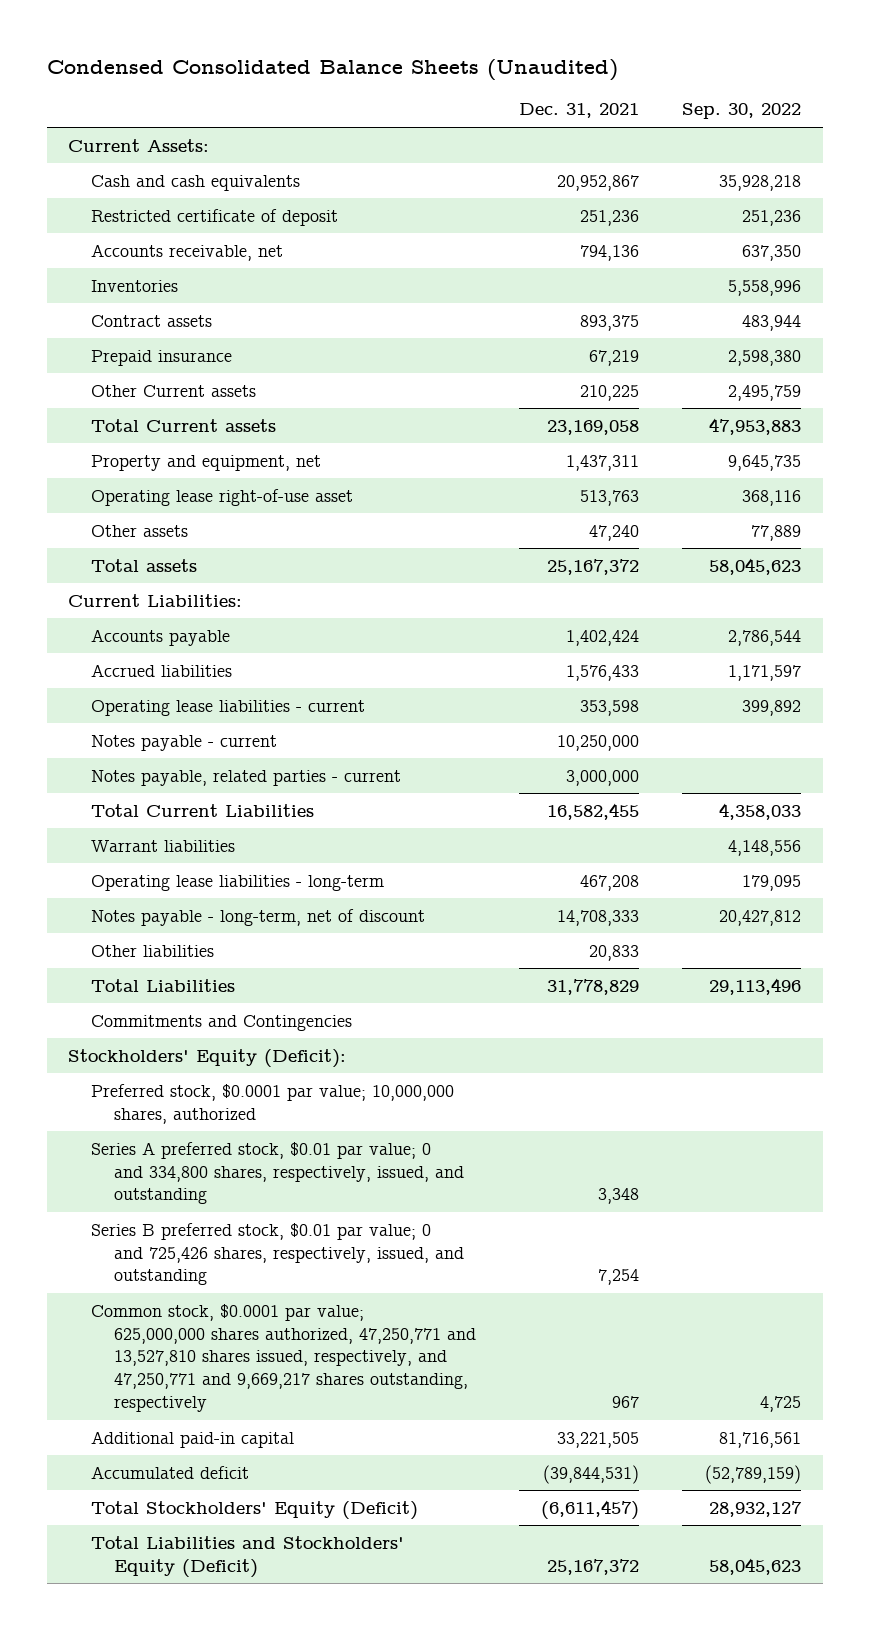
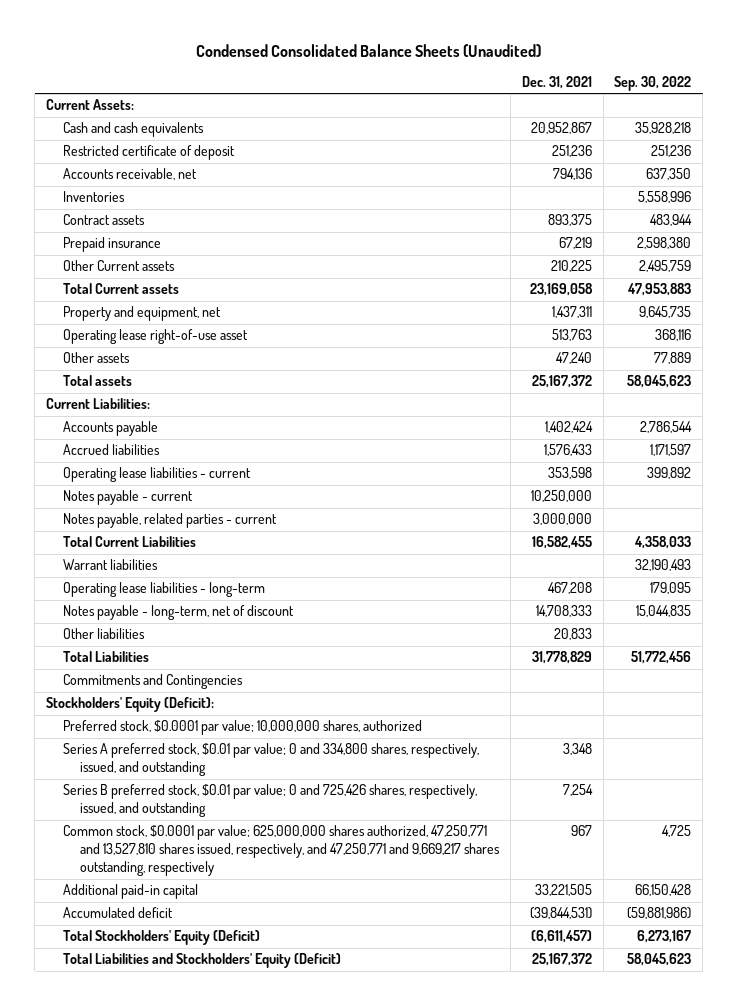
[728,839,802,856] 4,148,556 -> [635,559,692,572] 32,190,493
[719,909,802,926] 20,427,812 -> [636,605,692,618] 15,044,835
[709,977,802,995] 29,113,496 -> [631,651,692,665] 51,772,456
[719,1431,802,1448] 81,716,561 -> [635,884,692,897] 66,150,428
[705,1464,802,1484] (52,789,159) -> [627,907,692,920] (59,881,986)
[709,1500,803,1517] 28,932,127 -> [637,930,692,944] 6,273,167

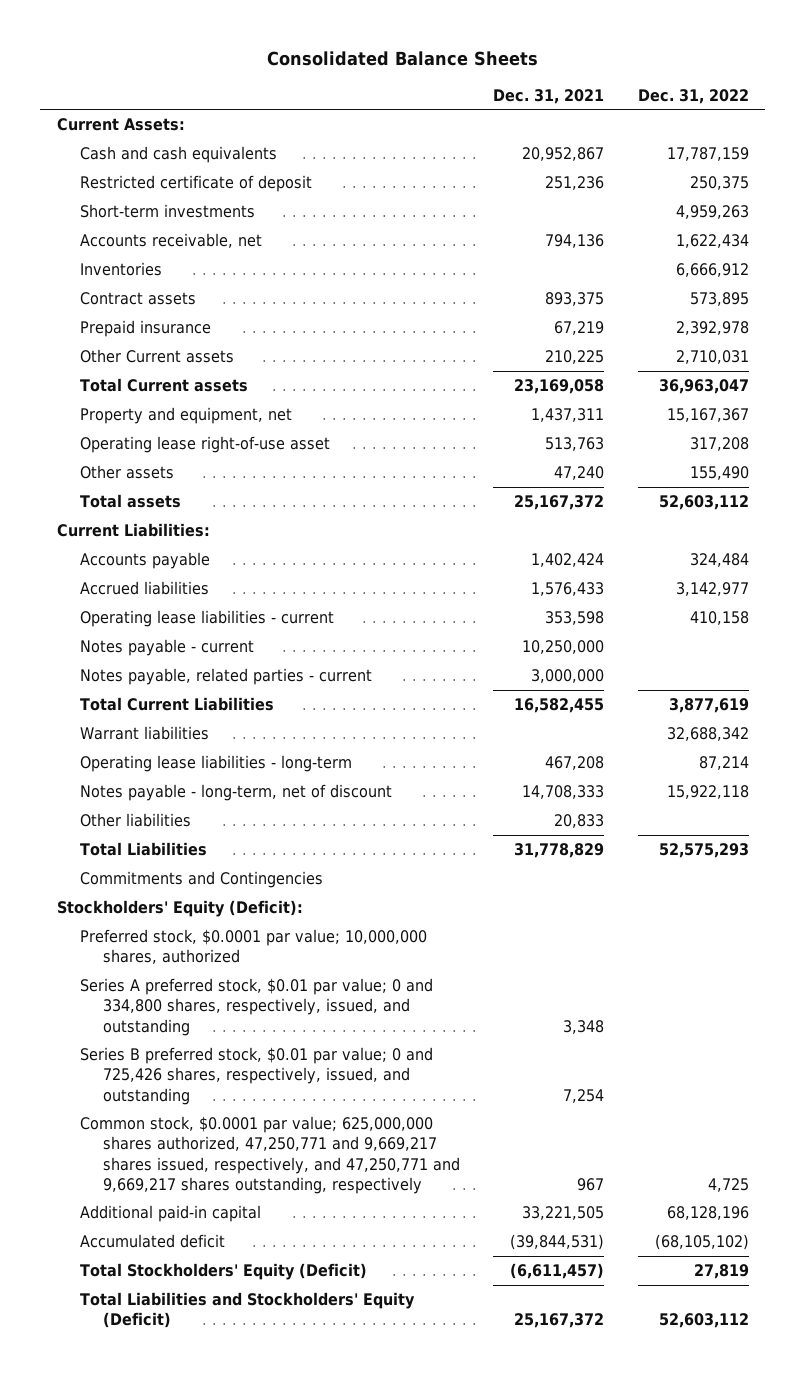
[195,43,541,57] Condensed Consolidated Balance Sheets (Unaudited) -> [266,50,538,66] Consolidated Balance Sheets
[614,76,692,92] Sep. 30, 2022 -> none
none -> [637,88,749,104] Dec. 31, 2022
none -> [80,204,256,219] Short-term investments
[63,825,501,877] Common stock, $0.0001 par value; 625,000,000 shares authorized, 47,250,771 and 13,527,810 shares issued, respectively, and 47,250,771 and 9,669,217 shares outstanding, respectively -> [80,1116,461,1194] Common stock, $0.0001 par value; 625,000,000 shares authorized, 47,250,771 and 9,669,217 shares issued, respectively, and 47,250,771 and 9,669,217 shares outstanding, respectively

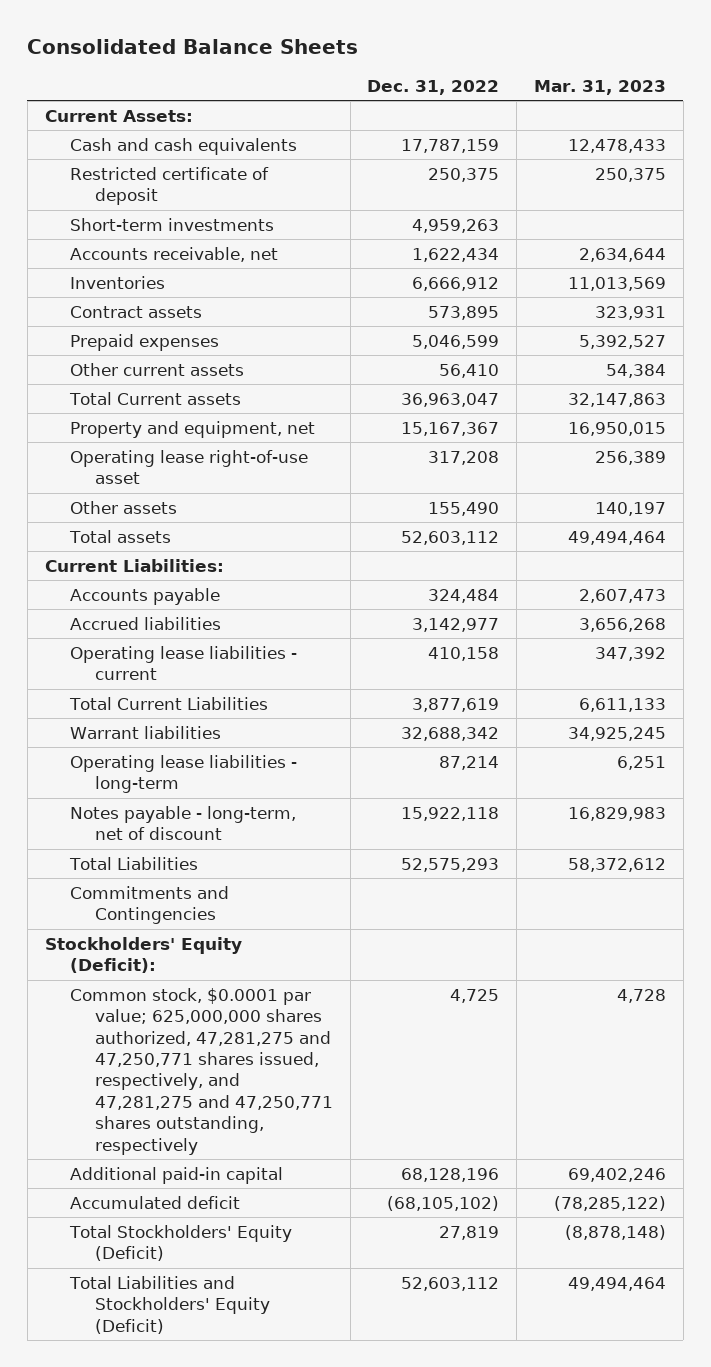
[493,88,605,104] Dec. 31, 2021 -> none
none -> [533,80,666,96] Mar. 31, 2023
[80,320,212,338] Prepaid insurance -> [69,333,219,351] Prepaid expenses
[675,321,749,336] 2,392,978 -> [412,334,500,349] 5,046,599
[80,349,235,364] Other Current assets -> [69,362,244,376] Other current assets
[675,350,749,365] 2,710,031 -> [439,363,500,378] 56,410
[80,639,255,657] Notes payable - current -> none
[80,668,373,686] Notes payable, related parties - current -> none
[80,813,192,828] Other liabilities -> none
[80,929,428,965] Preferred stock, $0.0001 par value; 10,000,000 shares, authorized -> none
[80,978,434,1036] Series A preferred stock, $0.01 par value; 0 and 334,800 shares, respectively, issued, and outstanding -> none
[80,1047,434,1105] Series B preferred stock, $0.01 par value; 0 and 725,426 shares, respectively, issued, and outstanding -> none
[80,1116,461,1194] Common stock, $0.0001 par value; 625,000,000 shares authorized, 47,250,771 and 9,669,217 shares issued, respectively, and 47,250,771 and 9,669,217 shares outstanding, respectively -> [69,987,333,1155] Common stock, $0.0001 par value; 625,000,000 shares authorized, 47,281,275 and 47,250,771 shares issued, respectively, and 47,281,275 and 47,250,771 shares outstanding, respectively

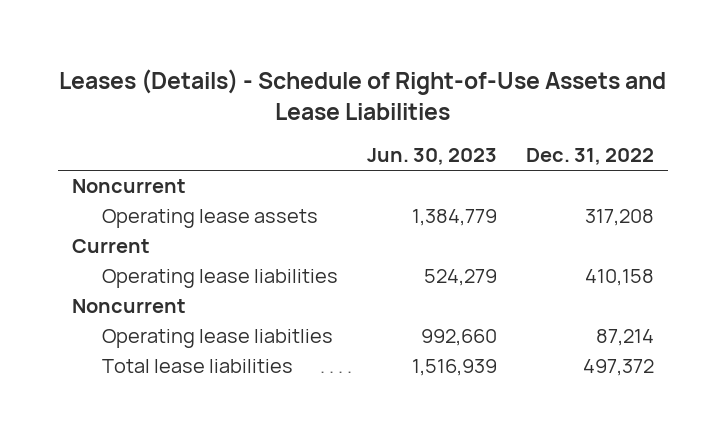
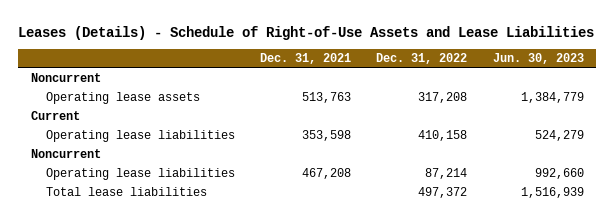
none -> [259,53,351,65] Dec. 31, 2021
[102,329,334,349] Operating lease liabitlies -> [45,168,235,181] Operating lease liabilities

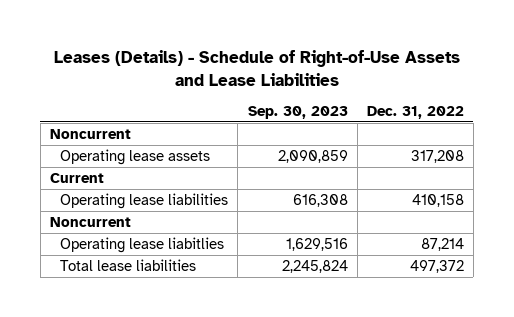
[259,53,351,65] Dec. 31, 2021 -> none
[492,53,584,65] Jun. 30, 2023 -> none
none -> [247,105,348,119] Sep. 30, 2023
[45,168,235,181] Operating lease liabilities -> [60,236,225,253] Operating lease liabitlies

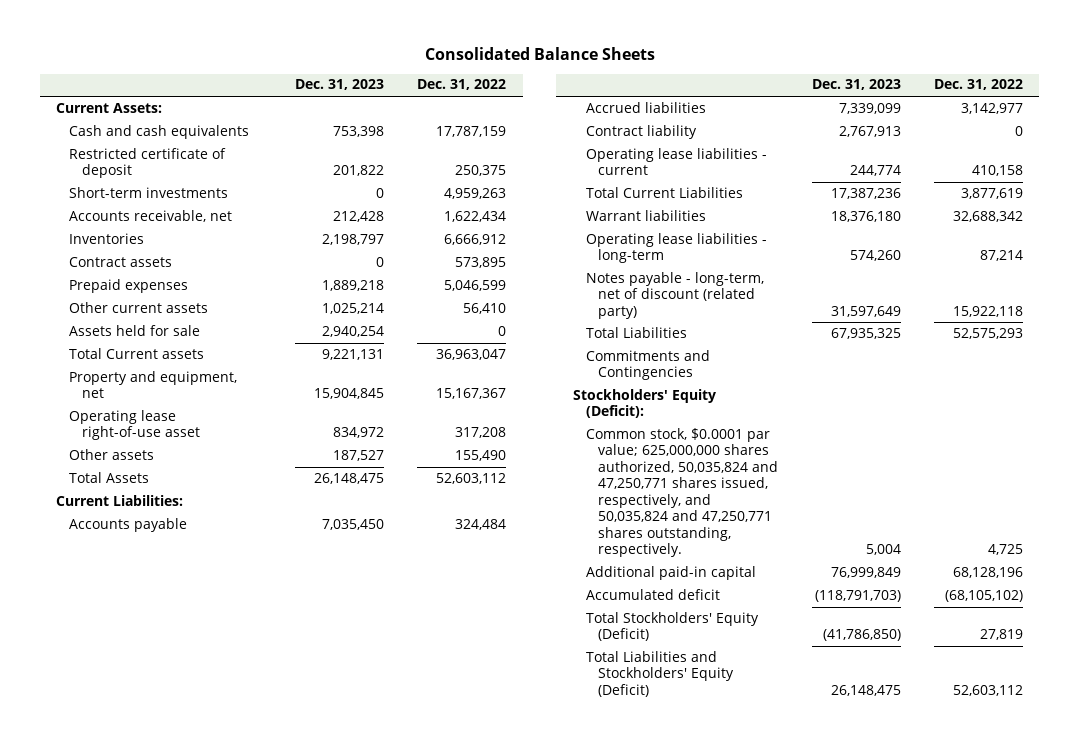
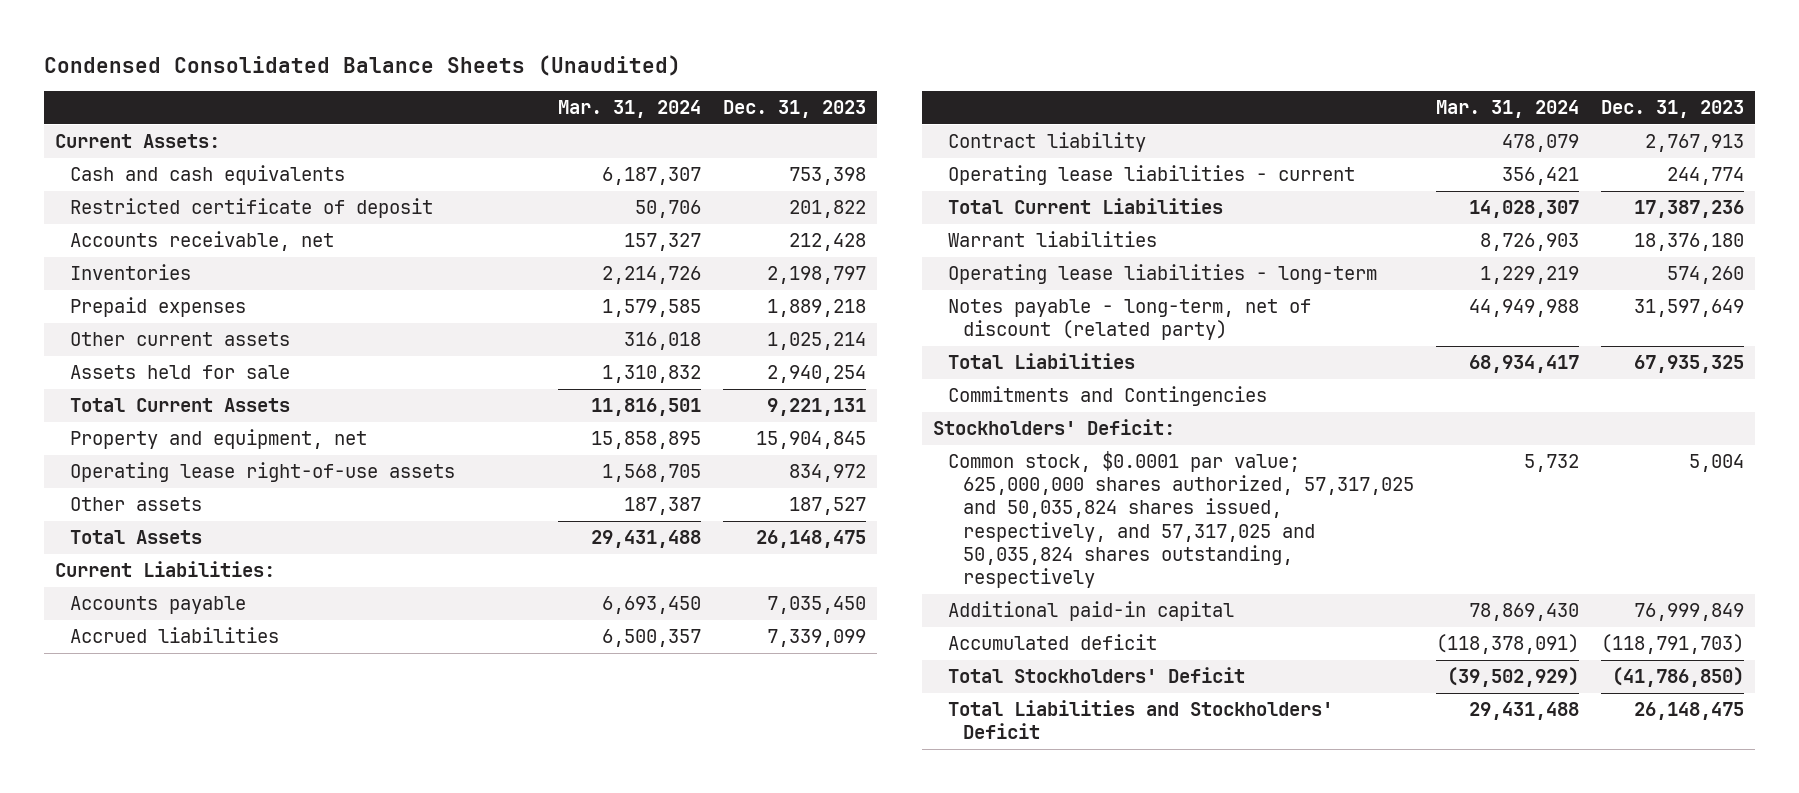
[424,47,655,61] Consolidated Balance Sheets -> [44,54,682,76] Condensed Consolidated Balance Sheets (Unaudited)
[417,79,507,91] Dec. 31, 2022 -> none
none -> [558,100,702,119] Mar. 31, 2024
[69,186,229,198] Short-term investments -> none
[69,256,173,267] Contract assets -> none
[69,347,205,359] Total Current assets -> [70,398,291,413] Total Current Assets
[69,409,200,441] Operating lease right-of-use asset -> [70,462,456,483] Operating lease right-of-use assets
[572,388,716,419] Stockholders' Equity (Deficit): -> [933,419,1176,436] Stockholders' Deficit:
[585,427,779,558] Common stock, $0.0001 par value; 625,000,000 shares authorized, 50,035,824 and 47,250,771 shares issued, respectively, and 50,035,824 and 47,250,771 shares outstanding, respectively. -> [948,451,1415,588] Common stock, $0.0001 par value; 625,000,000 shares authorized, 57,317,025 and 50,035,824 shares issued, respectively, and 57,317,025 and 50,035,824 shares outstanding, respectively
[585,611,759,642] Total Stockholders' Equity (Deficit) -> [948,667,1246,684] Total Stockholders' Deficit
[585,650,735,697] Total Liabilities and Stockholders' Equity (Deficit) -> [948,700,1334,740] Total Liabilities and Stockholders' Deficit

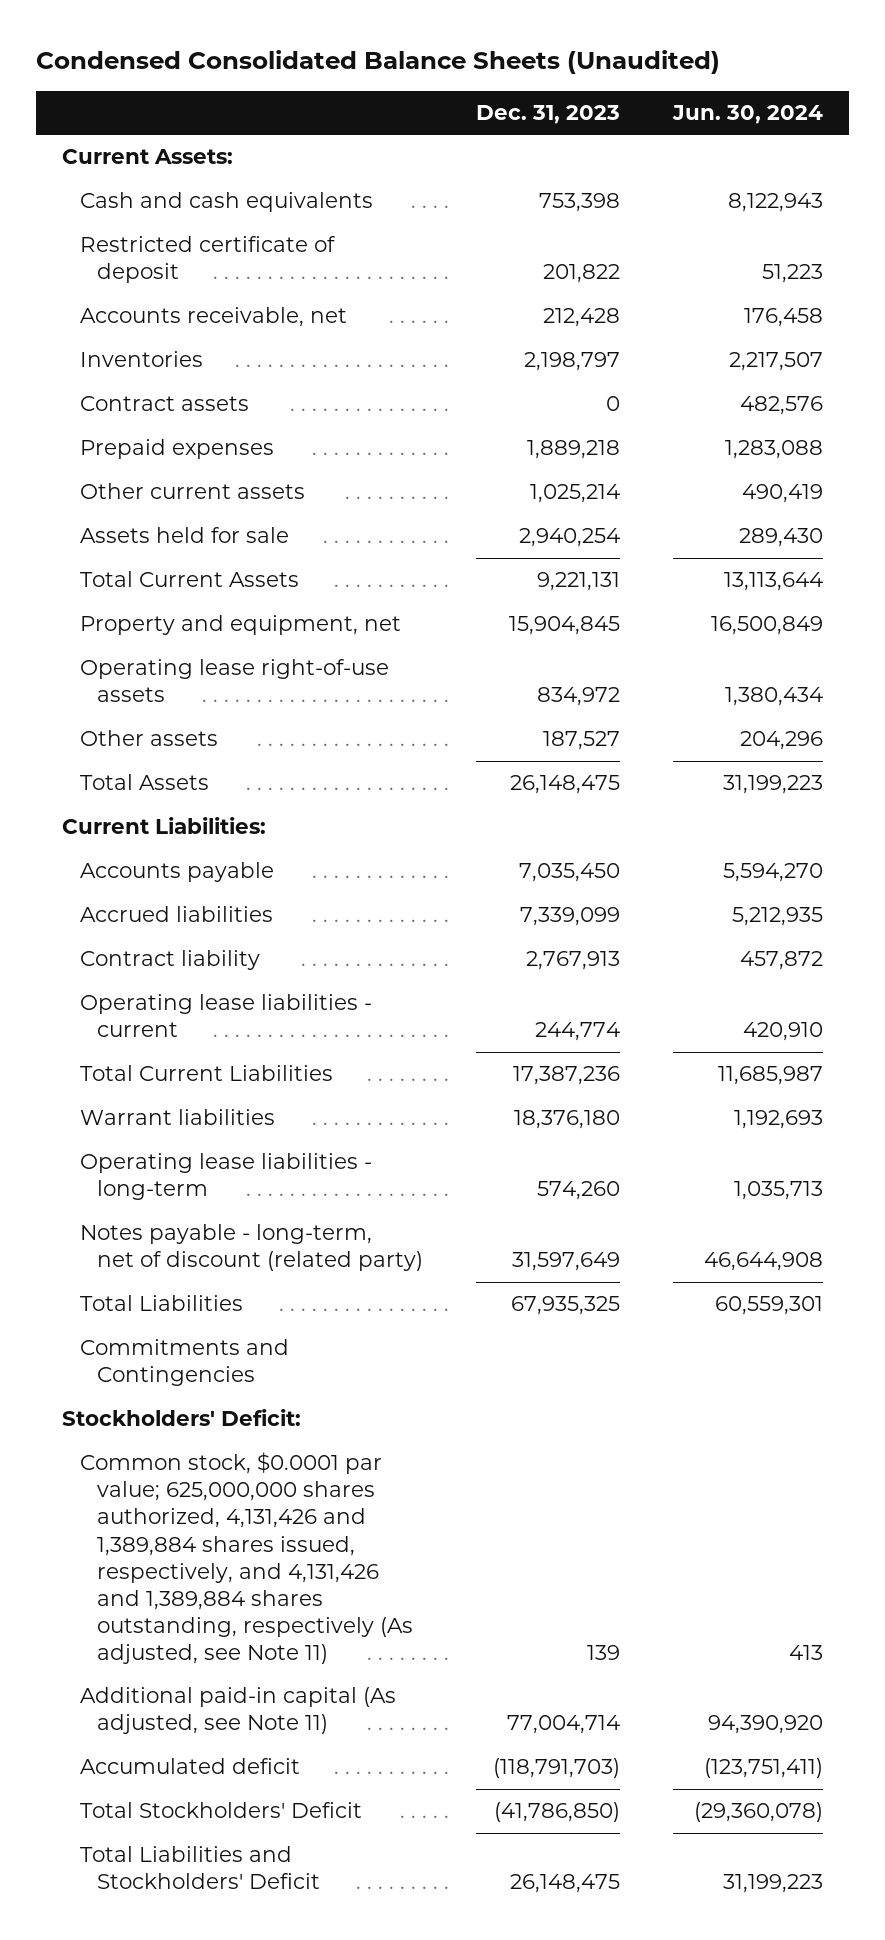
[558,100,702,119] Mar. 31, 2024 -> none
none -> [671,104,823,124] Jun. 30, 2024
none -> [79,396,249,412] Contract assets
[948,451,1415,588] Common stock, $0.0001 par value; 625,000,000 shares authorized, 57,317,025 and 50,035,824 shares issued, respectively, and 57,317,025 and 50,035,824 shares outstanding, respectively -> [79,1452,413,1664] Common stock, $0.0001 par value; 625,000,000 shares authorized, 4,131,426 and 1,389,884 shares issued, respectively, and 4,131,426 and 1,389,884 shares outstanding, respectively (As adjusted, see Note 11)
[1688,454,1744,473] 5,004 -> [586,1644,620,1660] 139
[948,601,1235,622] Additional paid-in capital -> [79,1687,396,1735] Additional paid-in capital (As adjusted, see Note 11)
[1633,603,1744,622] 76,999,849 -> [506,1715,620,1735] 77,004,714

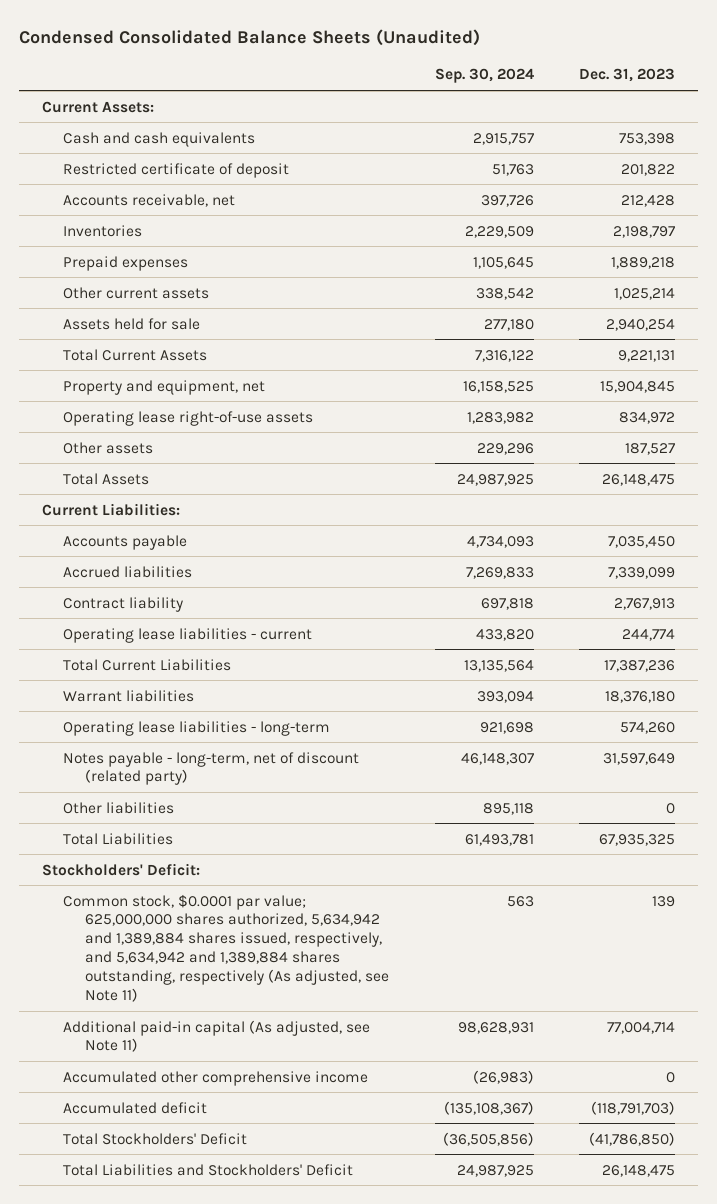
[671,104,823,124] Jun. 30, 2024 -> none
none -> [434,68,534,84] Sep. 30, 2024
[79,396,249,412] Contract assets -> none
none -> [63,801,175,814] Other liabilities
[79,1339,289,1387] Commitments and Contingencies -> none
[79,1452,413,1664] Common stock, $0.0001 par value; 625,000,000 shares authorized, 4,131,426 and 1,389,884 shares issued, respectively, and 4,131,426 and 1,389,884 shares outstanding, respectively (As adjusted, see Note 11) -> [63,893,389,1002] Common stock, $0.0001 par value; 625,000,000 shares authorized, 5,634,942 and 1,389,884 shares issued, respectively, and 5,634,942 and 1,389,884 shares outstanding, respectively (As adjusted, see Note 11)
none -> [63,1070,369,1086] Accumulated other comprehensive income

